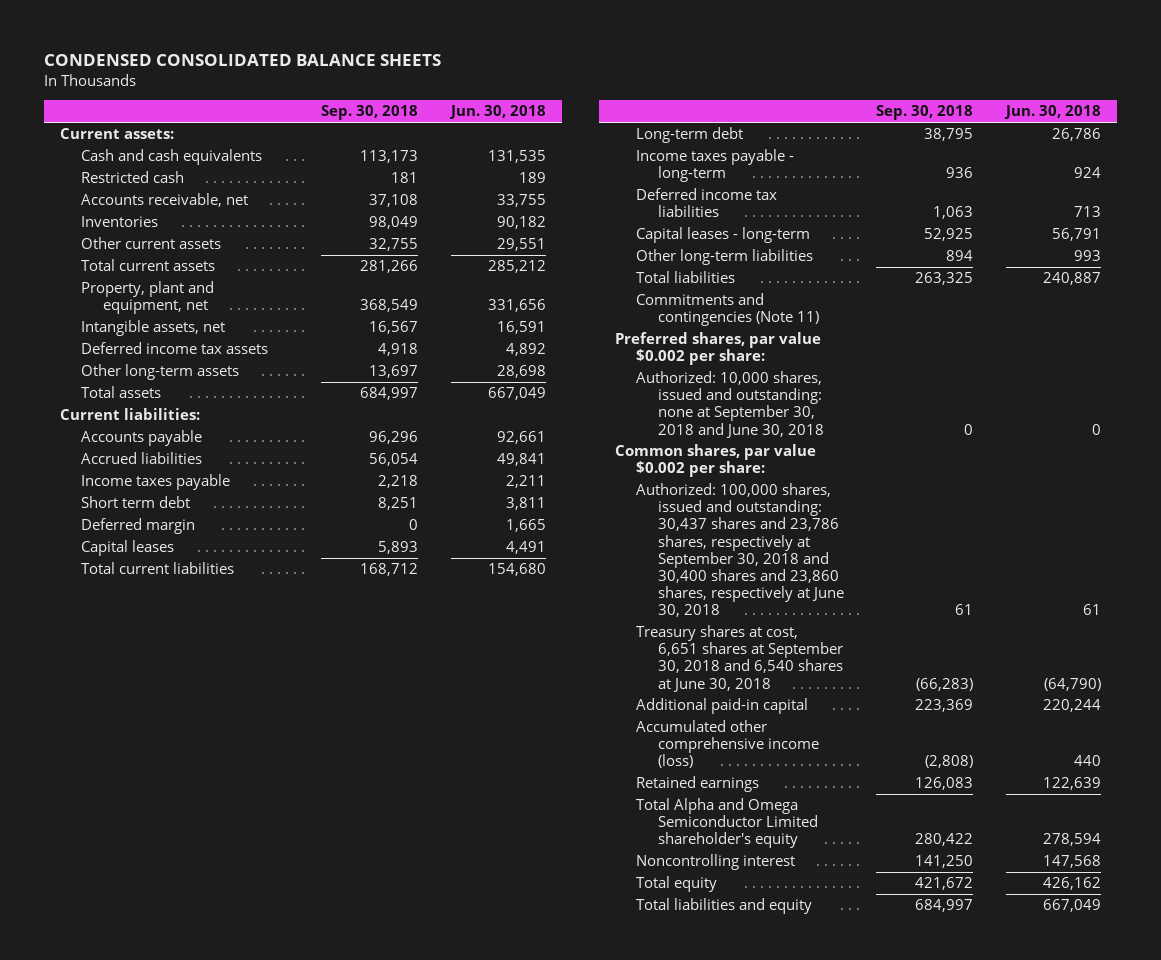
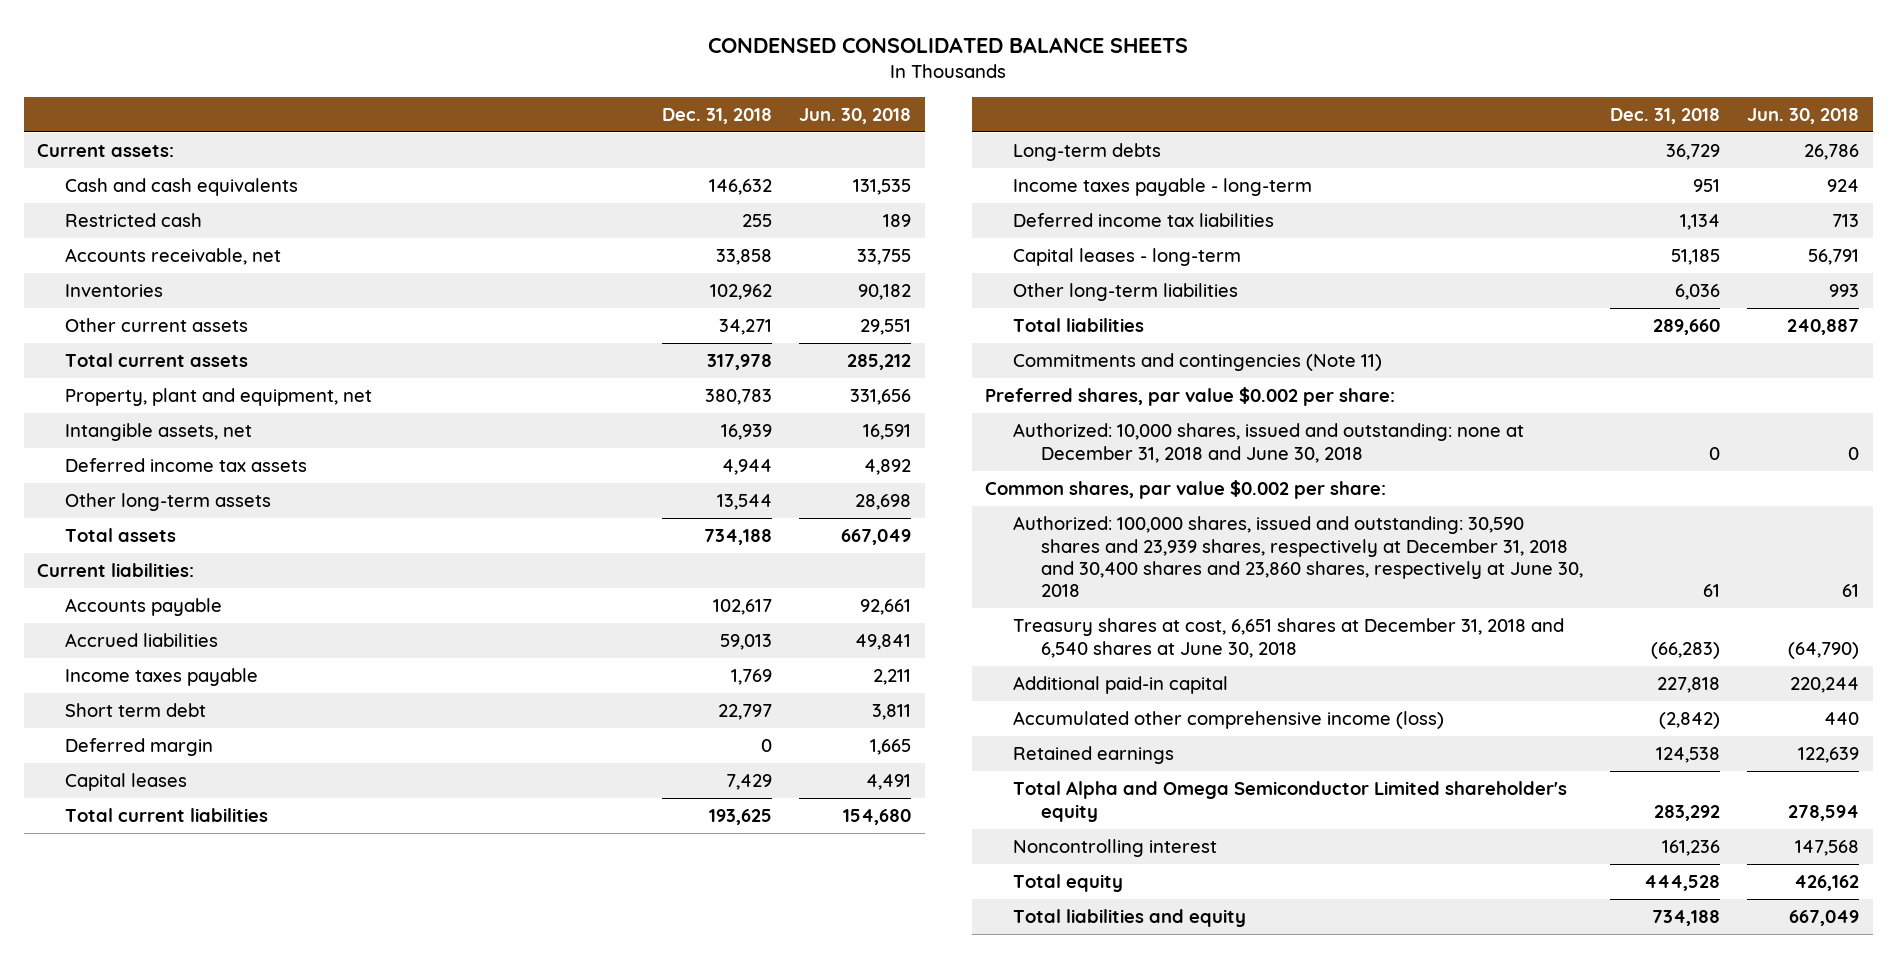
[321,105,419,121] Sep. 30, 2018 -> none
none -> [662,107,773,124] Dec. 31, 2018
[636,127,744,144] Long-term debt -> [1013,143,1162,162] Long-term debts
[636,371,824,438] Authorized: 10,000 shares, issued and outstanding: none at September 30, 2018 and June 30, 2018 -> [1013,423,1525,463] Authorized: 10,000 shares, issued and outstanding: none at December 31, 2018 and June 30, 2018
[636,483,844,618] Authorized: 100,000 shares, issued and outstanding: 30,437 shares and 23,786 shares, respectively at September 30, 2018 and 30,400 shares and 23,860 shares, respectively at June 30, 2018 -> [1013,516,1583,598] Authorized: 100,000 shares, issued and outstanding: 30,590 shares and 23,939 shares, respectively at December 31, 2018 and 30,400 shares and 23,860 shares, respectively at June 30, 2018
[636,625,843,692] Treasury shares at cost, 6,651 shares at September 30, 2018 and 6,540 shares at June 30, 2018 -> [1013,618,1565,658] Treasury shares at cost, 6,651 shares at December 31, 2018 and 6,540 shares at June 30, 2018

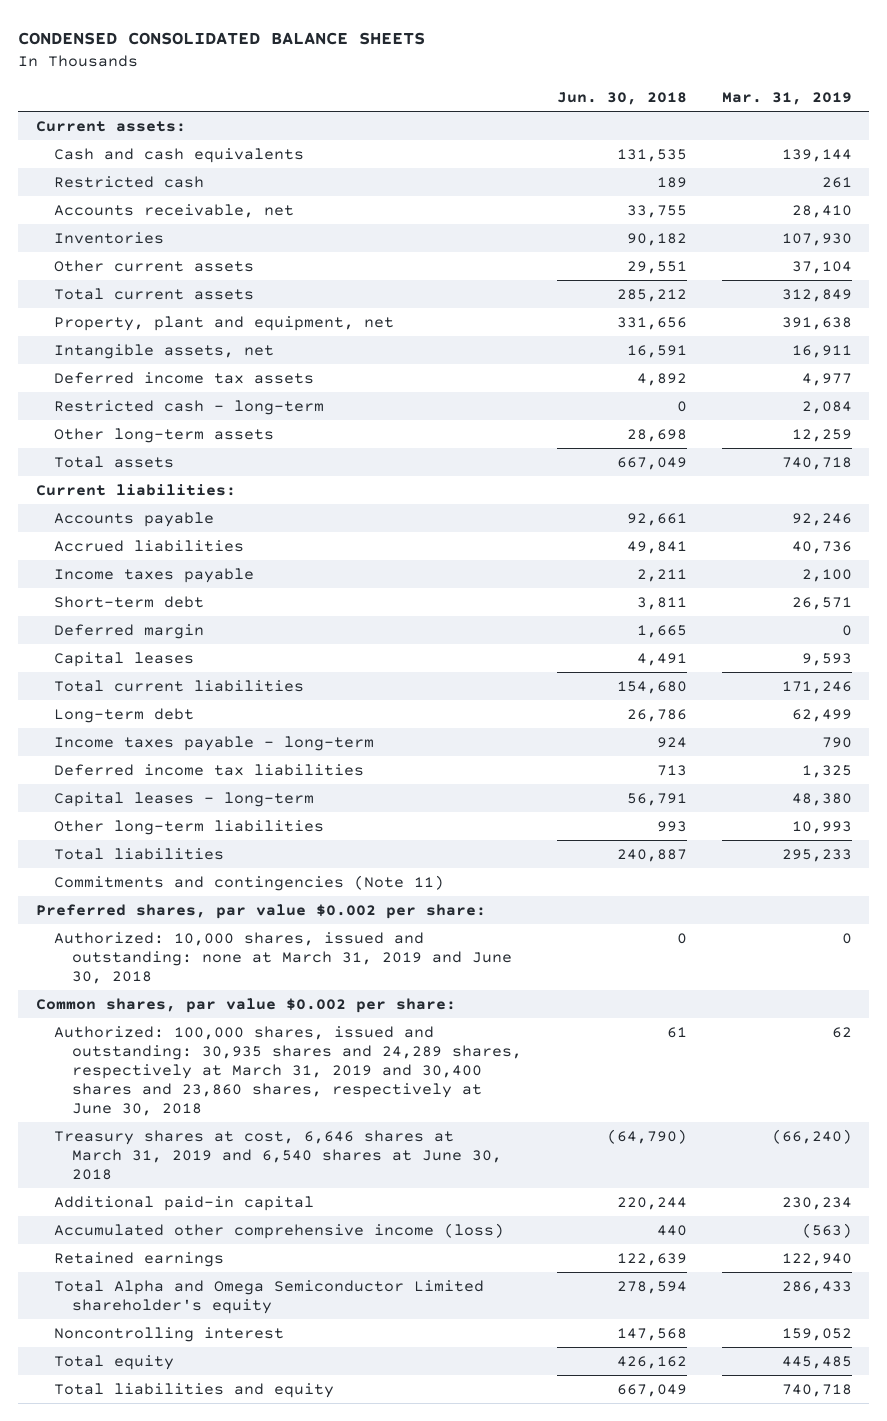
[662,107,773,124] Dec. 31, 2018 -> none
none -> [721,91,852,105] Mar. 31, 2019
none -> [54,400,325,416] Restricted cash - long-term
[65,703,207,718] Short term debt -> [54,596,205,609] Short-term debt
[1013,143,1162,162] Long-term debts -> [54,708,195,724] Long-term debt
[1013,423,1525,463] Authorized: 10,000 shares, issued and outstanding: none at December 31, 2018 and June 30, 2018 -> [54,932,513,985] Authorized: 10,000 shares, issued and outstanding: none at March 31, 2019 and June 30, 2018
[1013,516,1583,598] Authorized: 100,000 shares, issued and outstanding: 30,590 shares and 23,939 shares, respectively at December 31, 2018 and 30,400 shares and 23,860 shares, respectively at June 30, 2018 -> [54,1026,523,1117] Authorized: 100,000 shares, issued and outstanding: 30,935 shares and 24,289 shares, respectively at March 31, 2019 and 30,400 shares and 23,860 shares, respectively at June 30, 2018
[1013,618,1565,658] Treasury shares at cost, 6,651 shares at December 31, 2018 and 6,540 shares at June 30, 2018 -> [54,1130,503,1181] Treasury shares at cost, 6,646 shares at March 31, 2019 and 6,540 shares at June 30, 2018

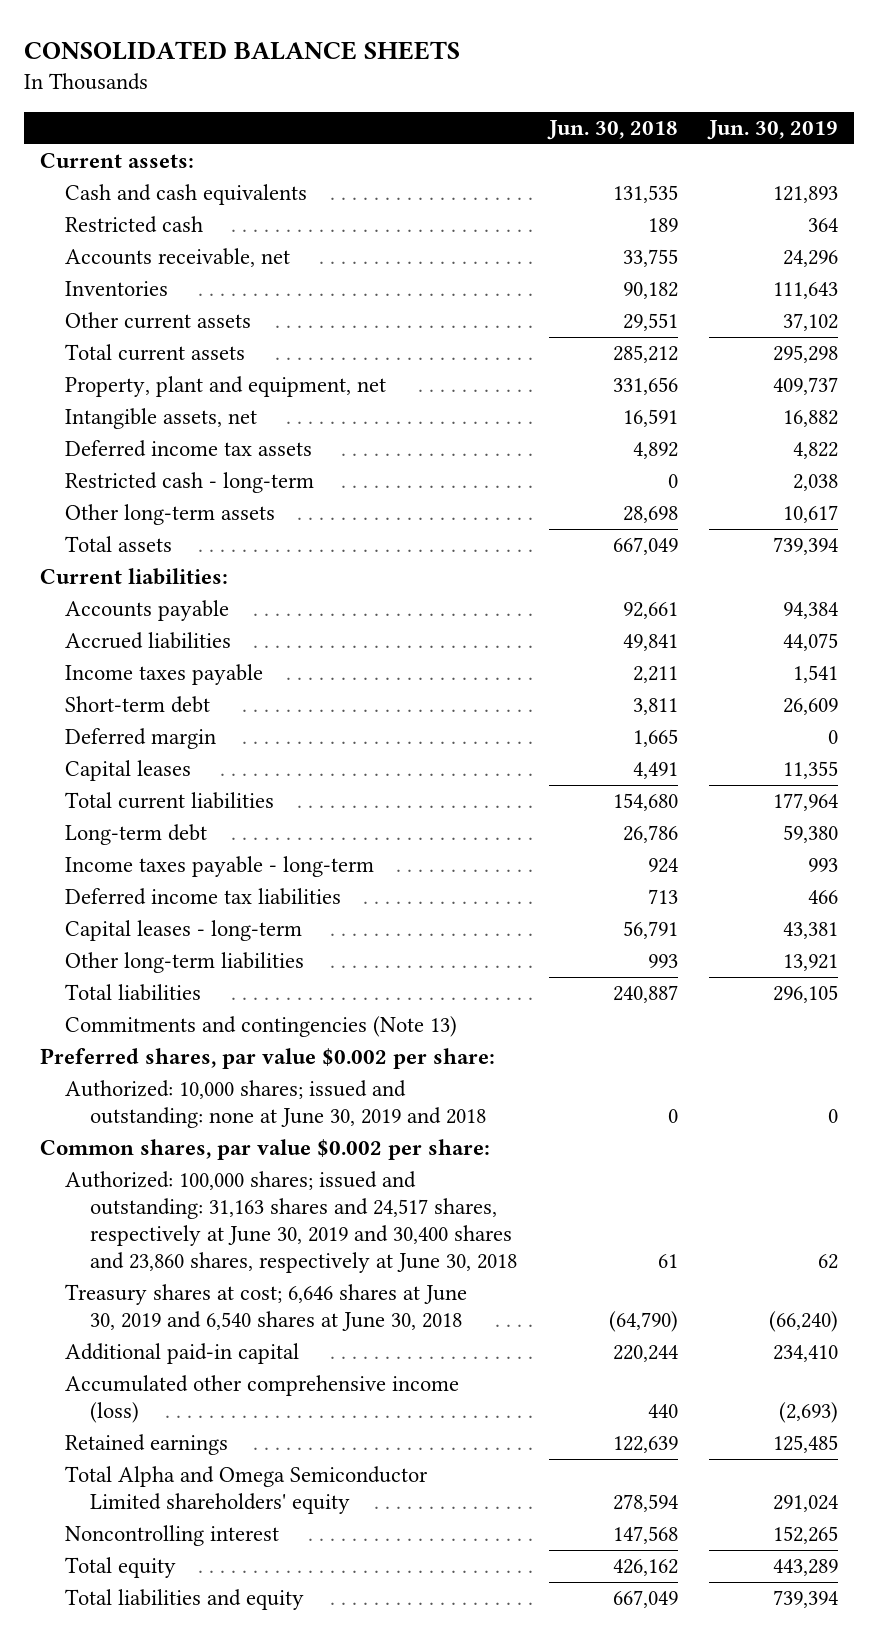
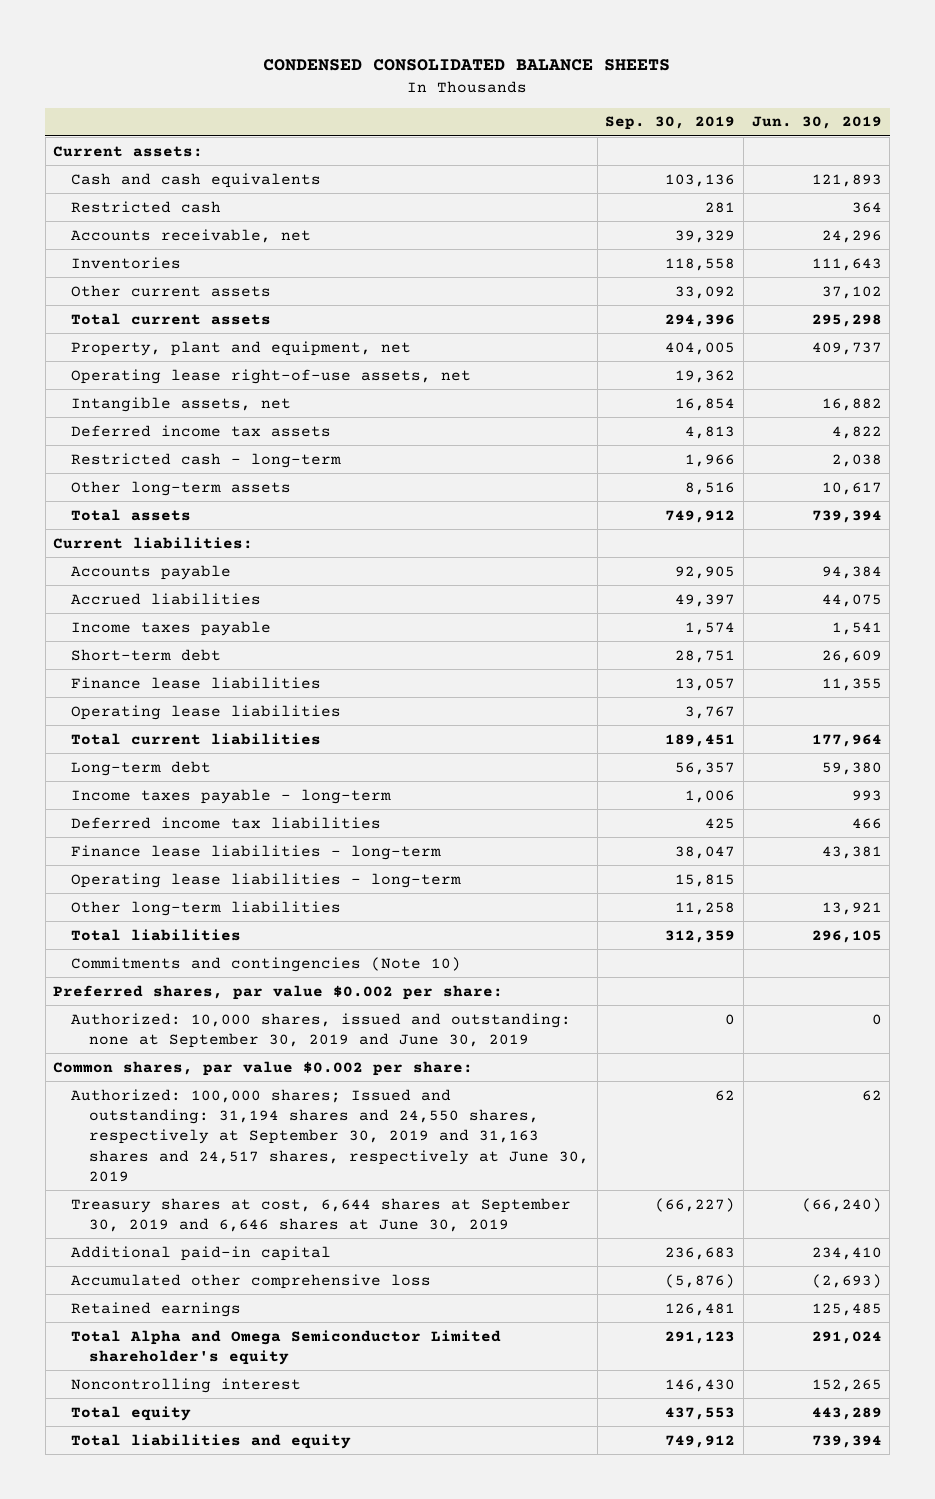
[23,40,460,60] CONSOLIDATED BALANCE SHEETS -> [263,59,671,72] CONDENSED CONSOLIDATED BALANCE SHEETS
[546,120,678,141] Jun. 30, 2018 -> none
none -> [605,116,736,131] Sep. 30, 2019
none -> [71,368,472,384] Operating lease right-of-use assets, net
[65,728,217,750] Deferred margin -> none
[65,760,192,782] Capital leases -> [71,676,322,689] Finance lease liabilities
none -> [71,704,342,720] Operating lease liabilities
[65,920,303,942] Capital leases - long-term -> [71,844,442,860] Finance lease liabilities - long-term
none -> [71,872,462,888] Operating lease liabilities - long-term
[65,1016,458,1038] Commitments and contingencies (Note 13) -> [71,956,462,972] Commitments and contingencies (Note 10)
[65,1080,487,1129] Authorized: 10,000 shares; issued and outstanding: none at June 30, 2019 and 2018 -> [71,1012,572,1048] Authorized: 10,000 shares, issued and outstanding: none at September 30, 2019 and June 30, 2019
[65,1171,518,1273] Authorized: 100,000 shares; issued and outstanding: 31,163 shares and 24,517 shares, respectively at June 30, 2019 and 30,400 shares and 23,860 shares, respectively at June 30, 2018 -> [71,1088,590,1183] Authorized: 100,000 shares; Issued and outstanding: 31,194 shares and 24,550 shares, respectively at September 30, 2019 and 31,163 shares and 24,517 shares, respectively at June 30, 2019
[65,1284,468,1332] Treasury shares at cost; 6,646 shares at June 30, 2019 and 6,540 shares at June 30, 2018 -> [71,1197,572,1232] Treasury shares at cost, 6,644 shares at September 30, 2019 and 6,646 shares at June 30, 2019
[65,1375,460,1424] Accumulated other comprehensive income (loss) -> [71,1273,432,1289] Accumulated other comprehensive loss
[65,1466,429,1515] Total Alpha and Omega Semiconductor Limited shareholders' equity -> [71,1329,502,1365] Total Alpha and Omega Semiconductor Limited shareholder's equity

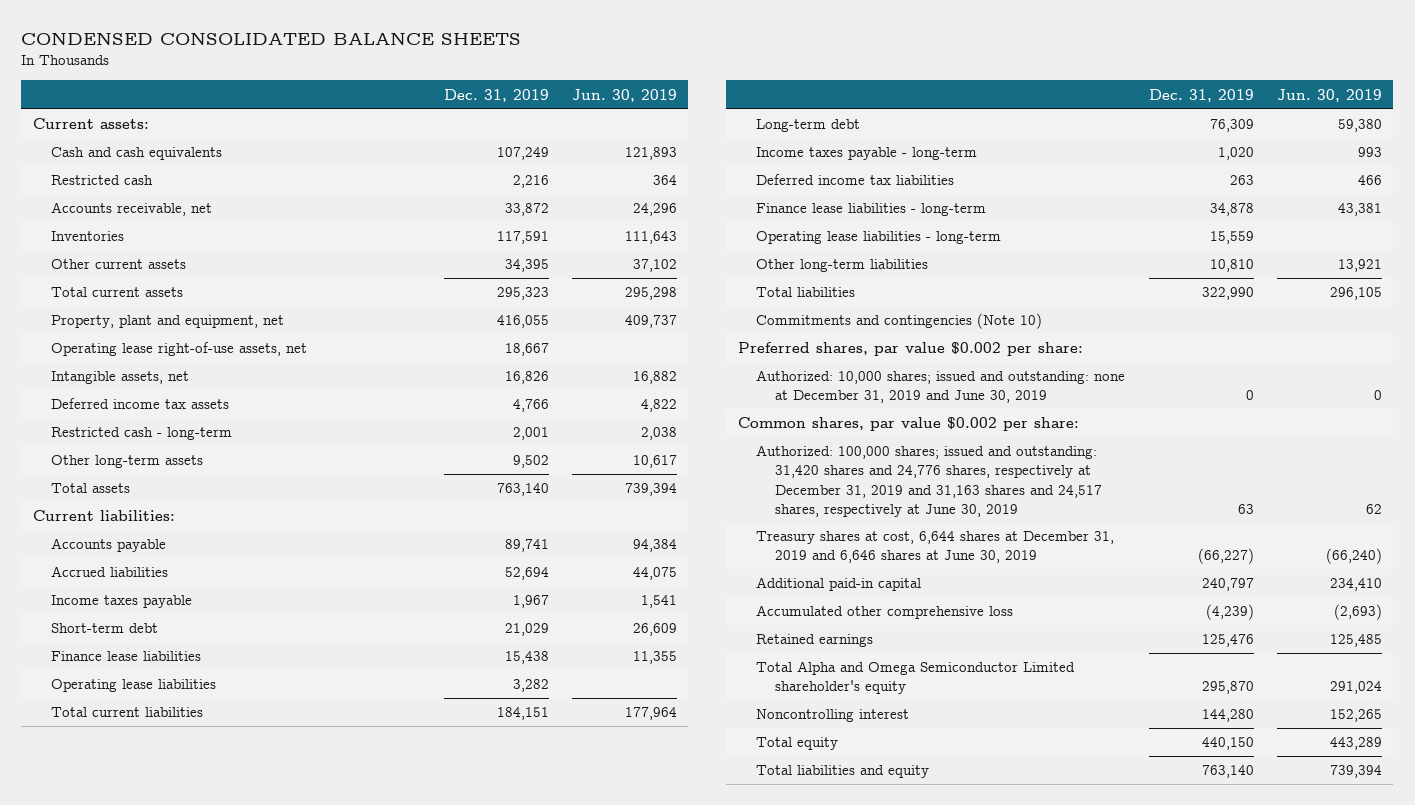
[605,116,736,131] Sep. 30, 2019 -> none
none -> [443,88,549,102] Dec. 31, 2019
[71,1012,572,1048] Authorized: 10,000 shares, issued and outstanding: none at September 30, 2019 and June 30, 2019 -> [756,370,1126,404] Authorized: 10,000 shares; issued and outstanding: none at December 31, 2019 and June 30, 2019
[71,1088,590,1183] Authorized: 100,000 shares; Issued and outstanding: 31,194 shares and 24,550 shares, respectively at September 30, 2019 and 31,163 shares and 24,517 shares, respectively at June 30, 2019 -> [756,445,1102,517] Authorized: 100,000 shares; issued and outstanding: 31,420 shares and 24,776 shares, respectively at December 31, 2019 and 31,163 shares and 24,517 shares, respectively at June 30, 2019
[71,1197,572,1232] Treasury shares at cost, 6,644 shares at September 30, 2019 and 6,646 shares at June 30, 2019 -> [756,531,1115,564] Treasury shares at cost, 6,644 shares at December 31, 2019 and 6,646 shares at June 30, 2019

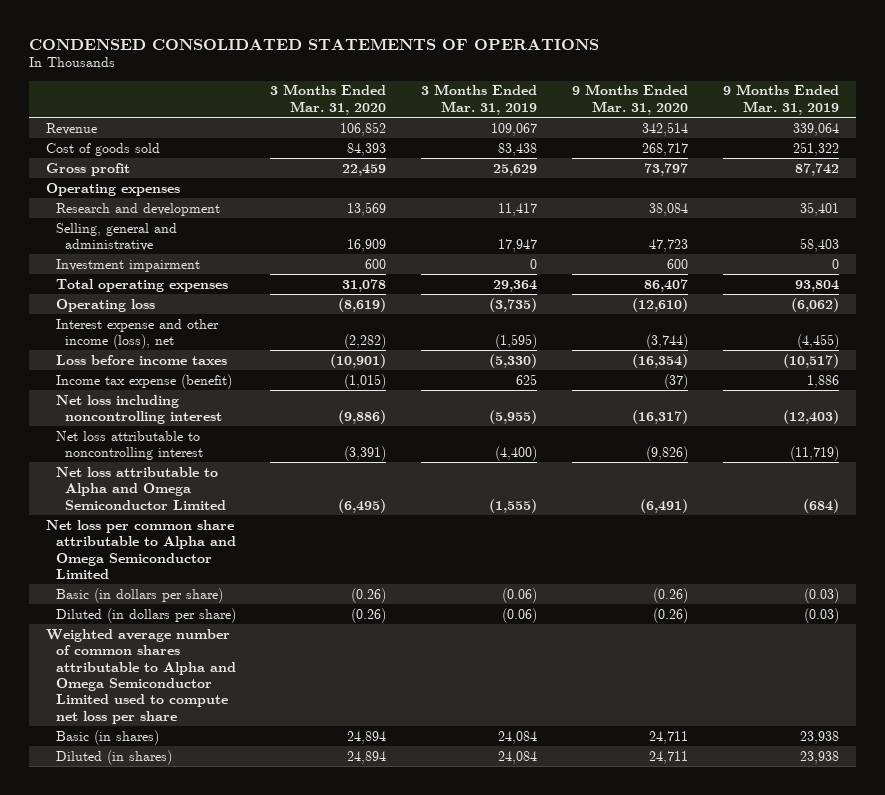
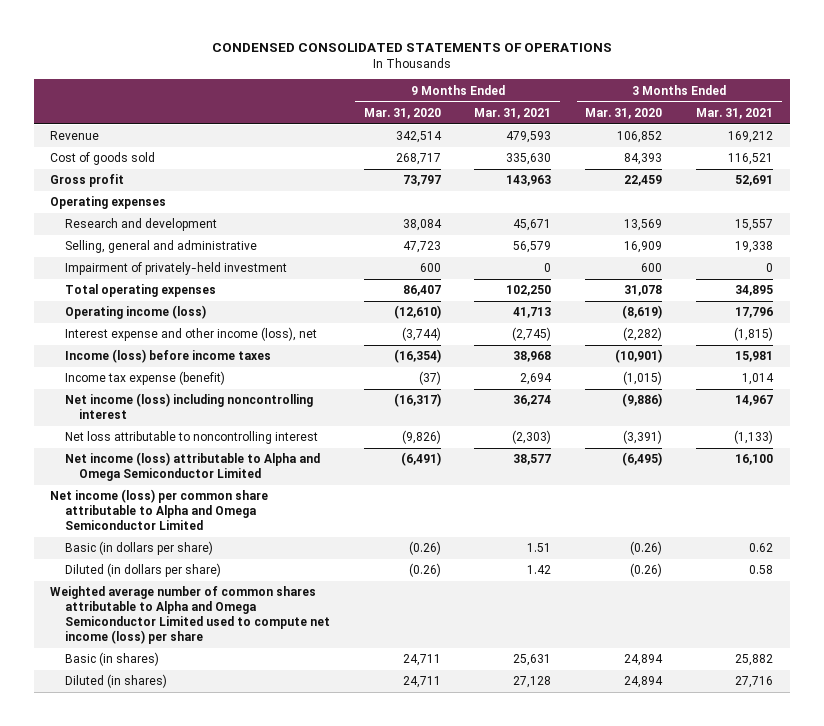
[421,84,538,115] 3 Months Ended Mar. 31, 2019 -> none
[722,84,839,115] 9 Months Ended Mar. 31, 2019 -> none
none -> [474,107,552,119] Mar. 31, 2021
none -> [696,107,774,119] Mar. 31, 2021
[55,258,200,272] Investment impairment -> none
none -> [64,262,287,276] Impairment of privately-held investment
[55,298,155,312] Operating loss -> [64,305,206,320] Operating income (loss)
[55,354,227,365] Loss before income taxes -> [64,349,271,364] Income (loss) before income taxes
[55,394,223,425] Net loss including noncontrolling interest -> [64,393,313,420] Net income (loss) including noncontrolling interest
[55,466,227,510] Net loss attributable to Alpha and Omega Semiconductor Limited -> [64,452,320,482] Net income (loss) attributable to Alpha and Omega Semiconductor Limited
[46,519,236,580] Net loss per common share attributable to Alpha and Omega Semiconductor Limited -> [50,489,269,531] Net income (loss) per common share attributable to Alpha and Omega Semiconductor Limited
[46,628,236,724] Weighted average number of common shares attributable to Alpha and Omega Semiconductor Limited used to compute net loss per share -> [50,586,330,645] Weighted average number of common shares attributable to Alpha and Omega Semiconductor Limited used to compute net income (loss) per share

